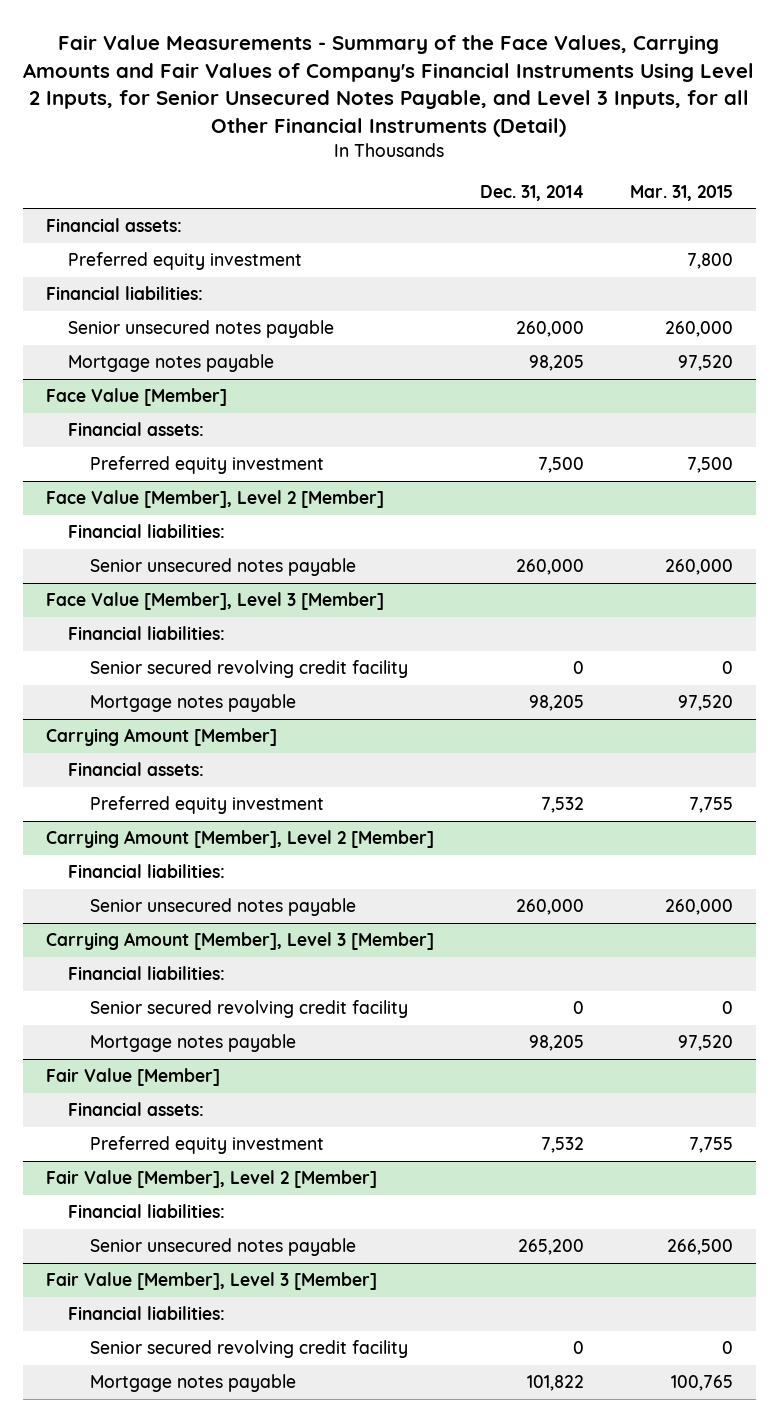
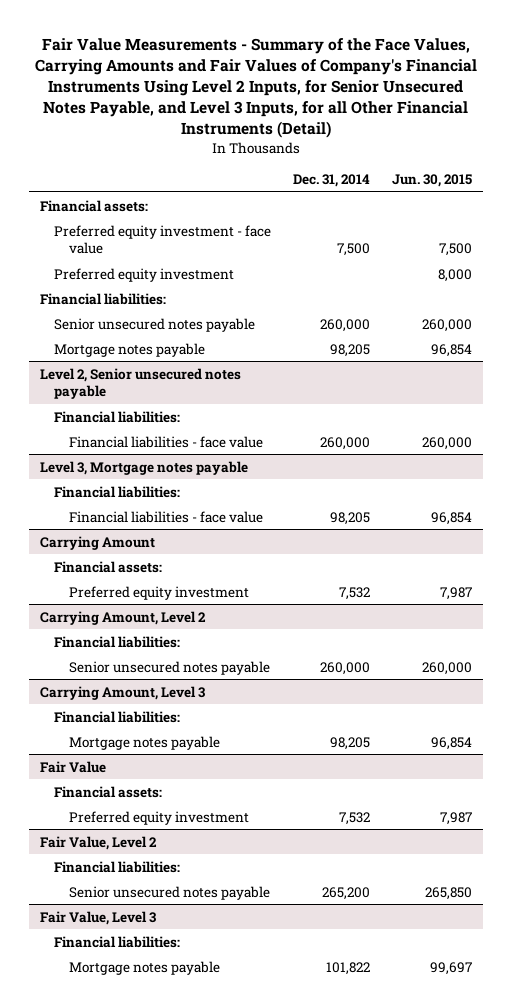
[629,184,733,201] Mar. 31, 2015 -> none
none -> [391,174,472,188] Jun. 30, 2015
none -> [54,224,272,255] Preferred equity investment - face value
[45,388,227,407] Face Value [Member] -> none
[67,422,204,437] Financial assets: -> none
[89,456,324,475] Preferred equity investment -> none
[45,490,384,509] Face Value [Member], Level 2 [Member] -> none
none -> [39,367,241,400] Level 2, Senior unsecured notes payable
[89,558,356,577] Senior unsecured notes payable -> none
[45,592,384,611] Face Value [Member], Level 3 [Member] -> none
none -> [68,435,263,448] Financial liabilities - face value
none -> [39,460,248,475] Level 3, Mortgage notes payable
[89,660,408,679] Senior secured revolving credit facility -> none
[89,694,296,713] Mortgage notes payable -> [68,510,263,523] Financial liabilities - face value
[45,728,277,747] Carrying Amount [Member] -> [39,535,155,550] Carrying Amount
[45,830,434,849] Carrying Amount [Member], Level 2 [Member] -> [39,610,206,625] Carrying Amount, Level 2
[45,932,434,951] Carrying Amount [Member], Level 3 [Member] -> [39,685,205,700] Carrying Amount, Level 3
[89,1000,408,1019] Senior secured revolving credit facility -> none
[45,1068,220,1087] Fair Value [Member] -> [39,760,106,773] Fair Value
[45,1170,377,1189] Fair Value [Member], Level 2 [Member] -> [39,835,157,850] Fair Value, Level 2
[45,1272,377,1291] Fair Value [Member], Level 3 [Member] -> [39,910,156,925] Fair Value, Level 3
[89,1340,408,1359] Senior secured revolving credit facility -> none

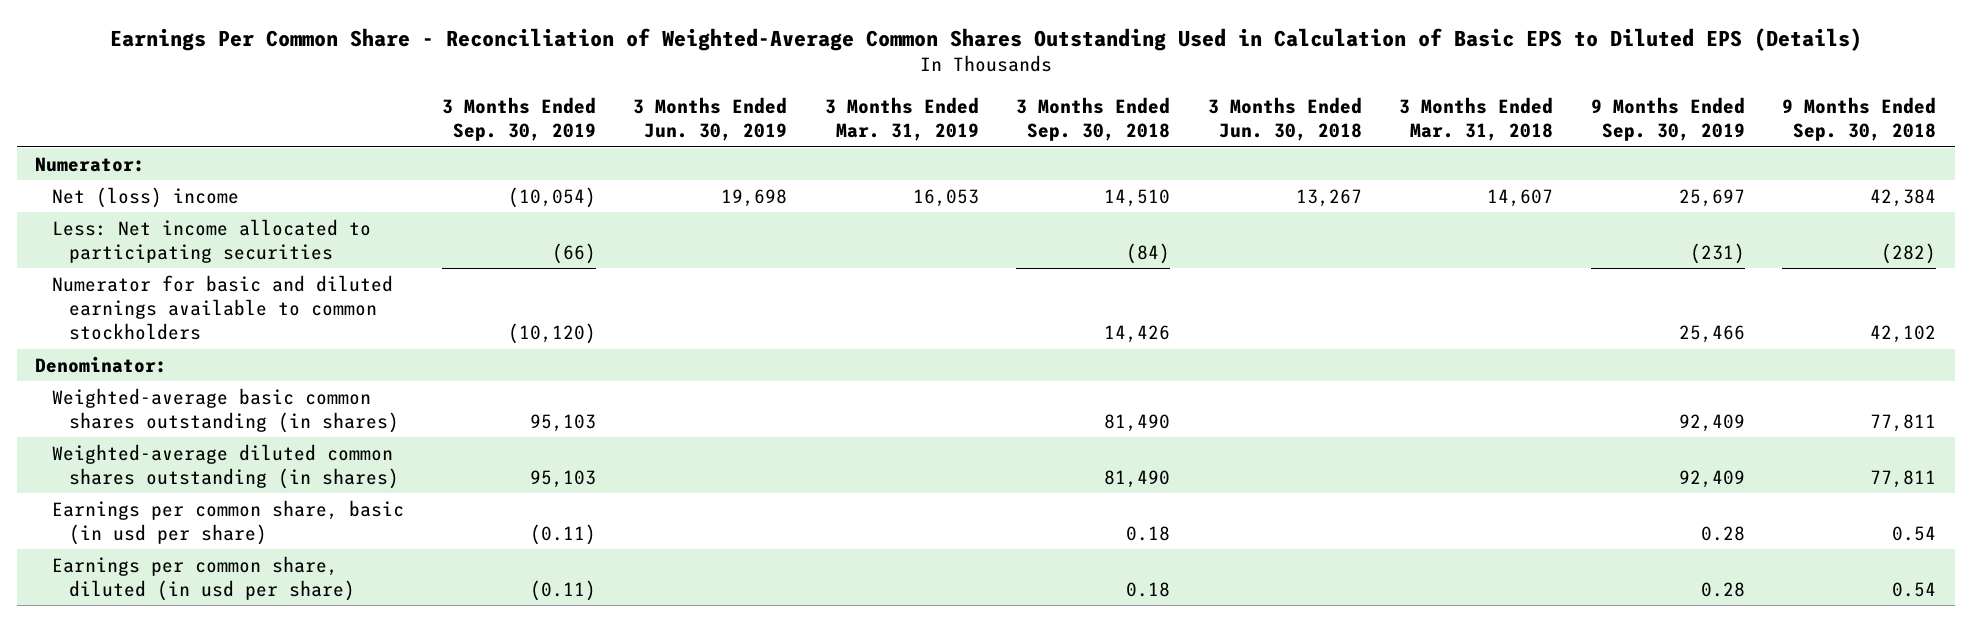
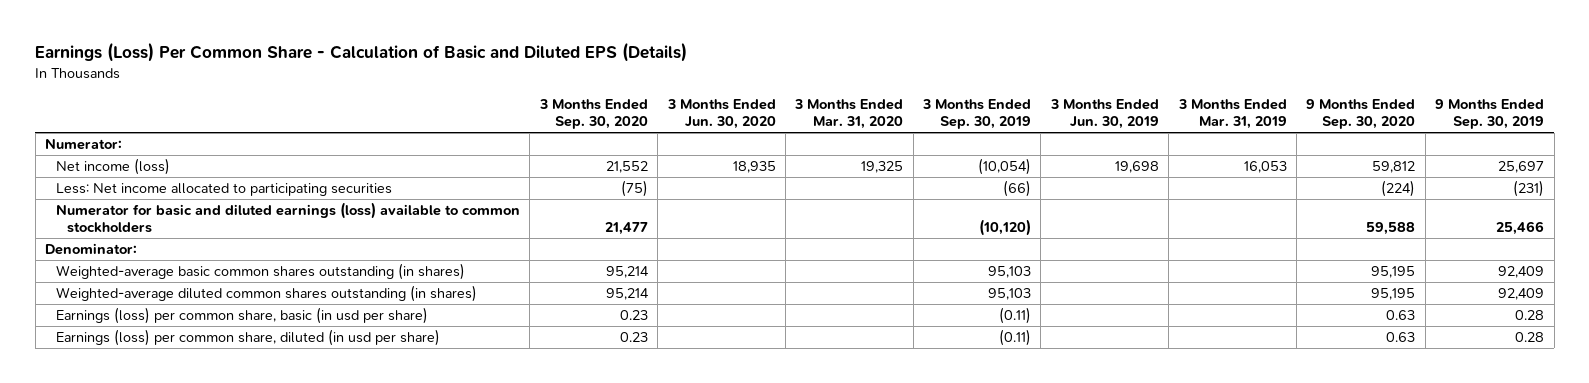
[109,27,1862,51] Earnings Per Common Share - Reconciliation of Weighted-Average Common Shares Outstanding Used in Calculation of Basic EPS to Diluted EPS (Details) -> [35,42,688,63] Earnings (Loss) Per Common Share - Calculation of Basic and Diluted EPS (Details)
[1016,96,1171,142] 3 Months Ended Sep. 30, 2018 -> none
[1207,96,1362,142] 3 Months Ended Jun. 30, 2018 -> none
[1399,96,1554,142] 3 Months Ended Mar. 31, 2018 -> none
[1782,96,1937,142] 9 Months Ended Sep. 30, 2018 -> none
none -> [538,98,648,129] 3 Months Ended Sep. 30, 2020
none -> [666,98,776,129] 3 Months Ended Jun. 30, 2020
none -> [794,98,904,129] 3 Months Ended Mar. 31, 2020
none -> [1306,98,1416,129] 9 Months Ended Sep. 30, 2020
[52,186,240,208] Net (loss) income -> [55,158,170,176] Net income (loss)
[52,274,394,341] Numerator for basic and diluted earnings available to common stockholders -> [55,202,520,234] Numerator for basic and diluted earnings (loss) available to common stockholders
[52,499,405,545] Earnings per common share, basic (in usd per share) -> [55,307,428,325] Earnings (loss) per common share, basic (in usd per share)
[52,555,356,601] Earnings per common share, diluted (in usd per share) -> [55,329,440,347] Earnings (loss) per common share, diluted (in usd per share)

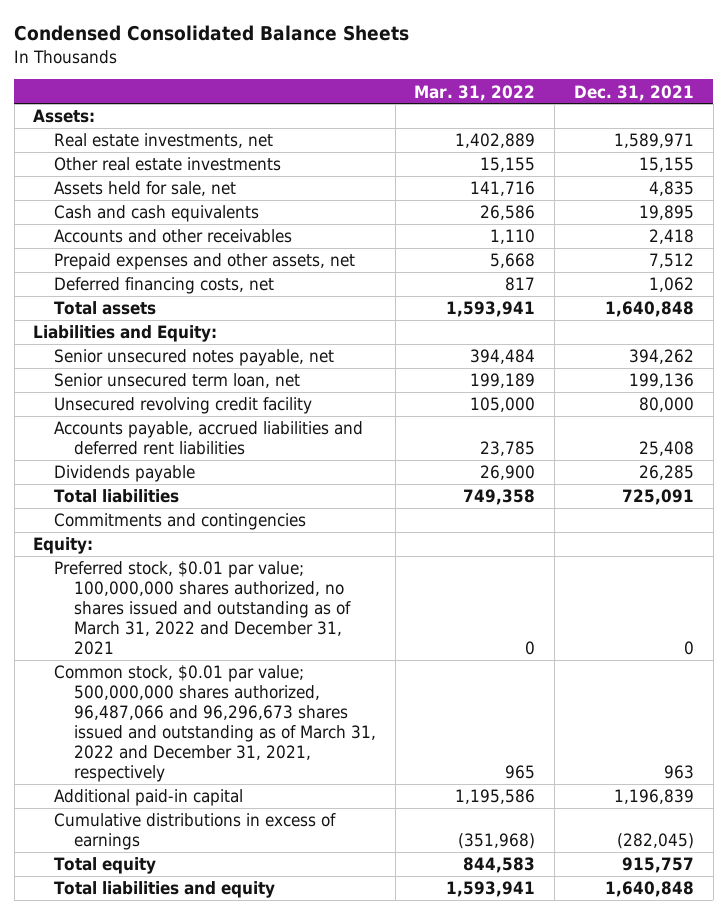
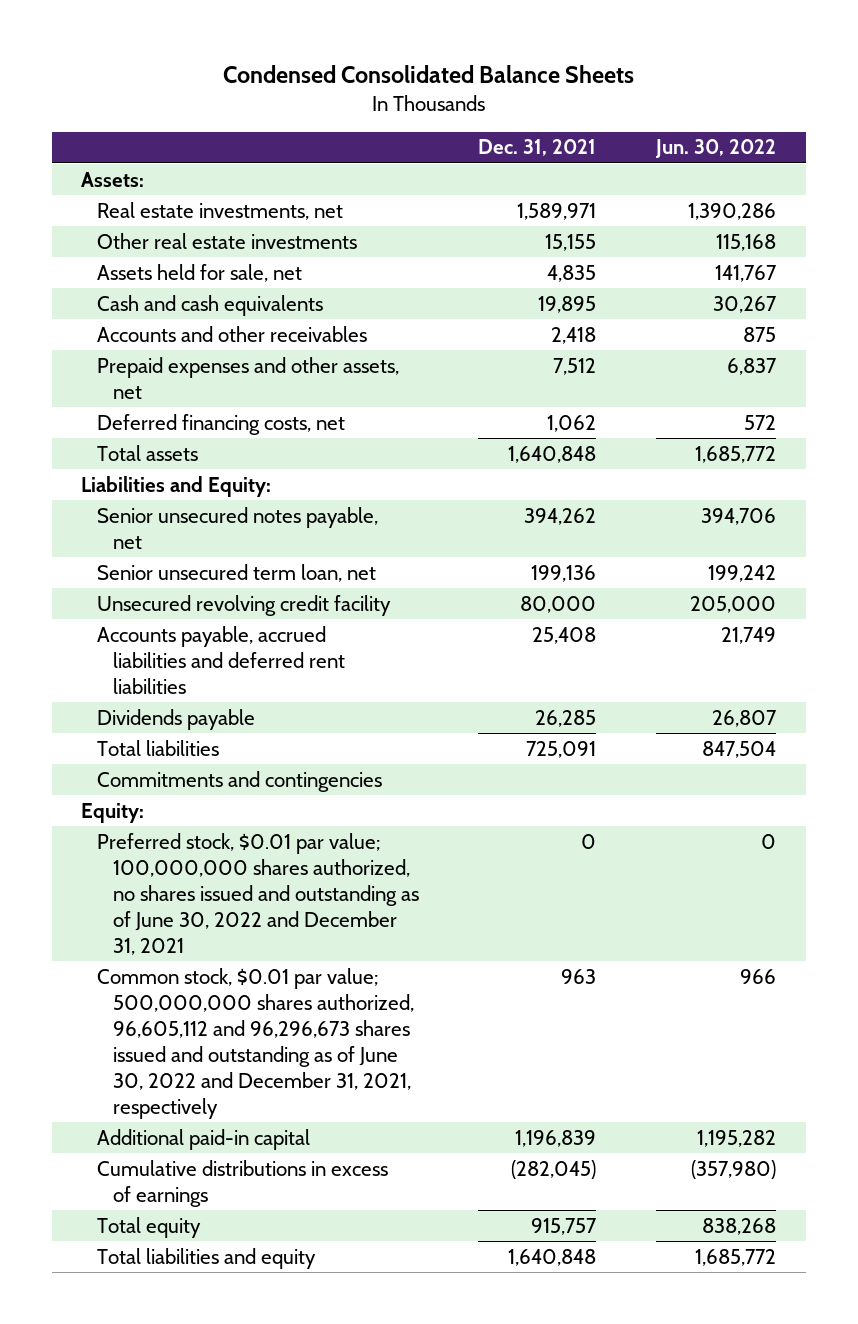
[414,84,536,101] Mar. 31, 2022 -> none
none -> [655,139,777,159] Jun. 30, 2022
[53,561,352,655] Preferred stock, $0.01 par value; 100,000,000 shares authorized, no shares issued and outstanding as of March 31, 2022 and December 31, 2021 -> [97,832,419,955] Preferred stock, $0.01 par value; 100,000,000 shares authorized, no shares issued and outstanding as of June 30, 2022 and December 31, 2021
[53,665,377,782] Common stock, $0.01 par value; 500,000,000 shares authorized, 96,487,066 and 96,296,673 shares issued and outstanding as of March 31, 2022 and December 31, 2021, respectively -> [97,967,414,1119] Common stock, $0.01 par value; 500,000,000 shares authorized, 96,605,112 and 96,296,673 shares issued and outstanding as of June 30, 2022 and December 31, 2021, respectively

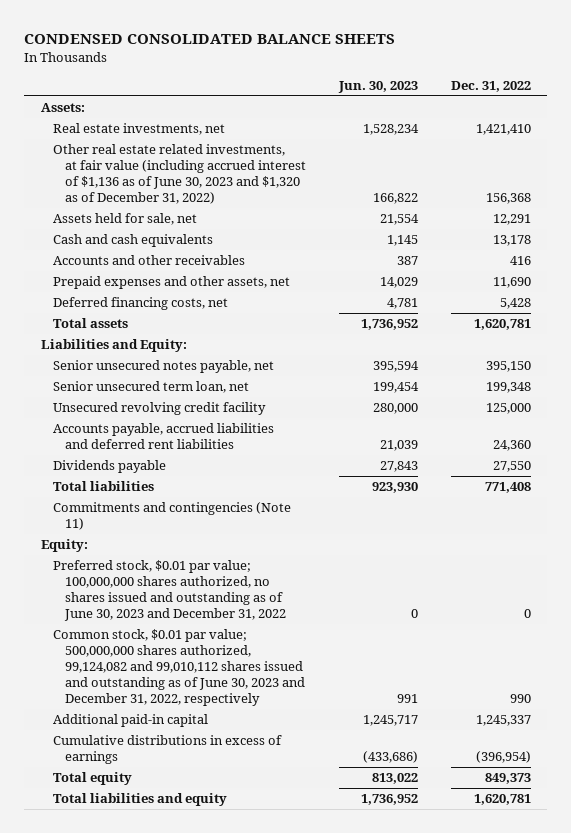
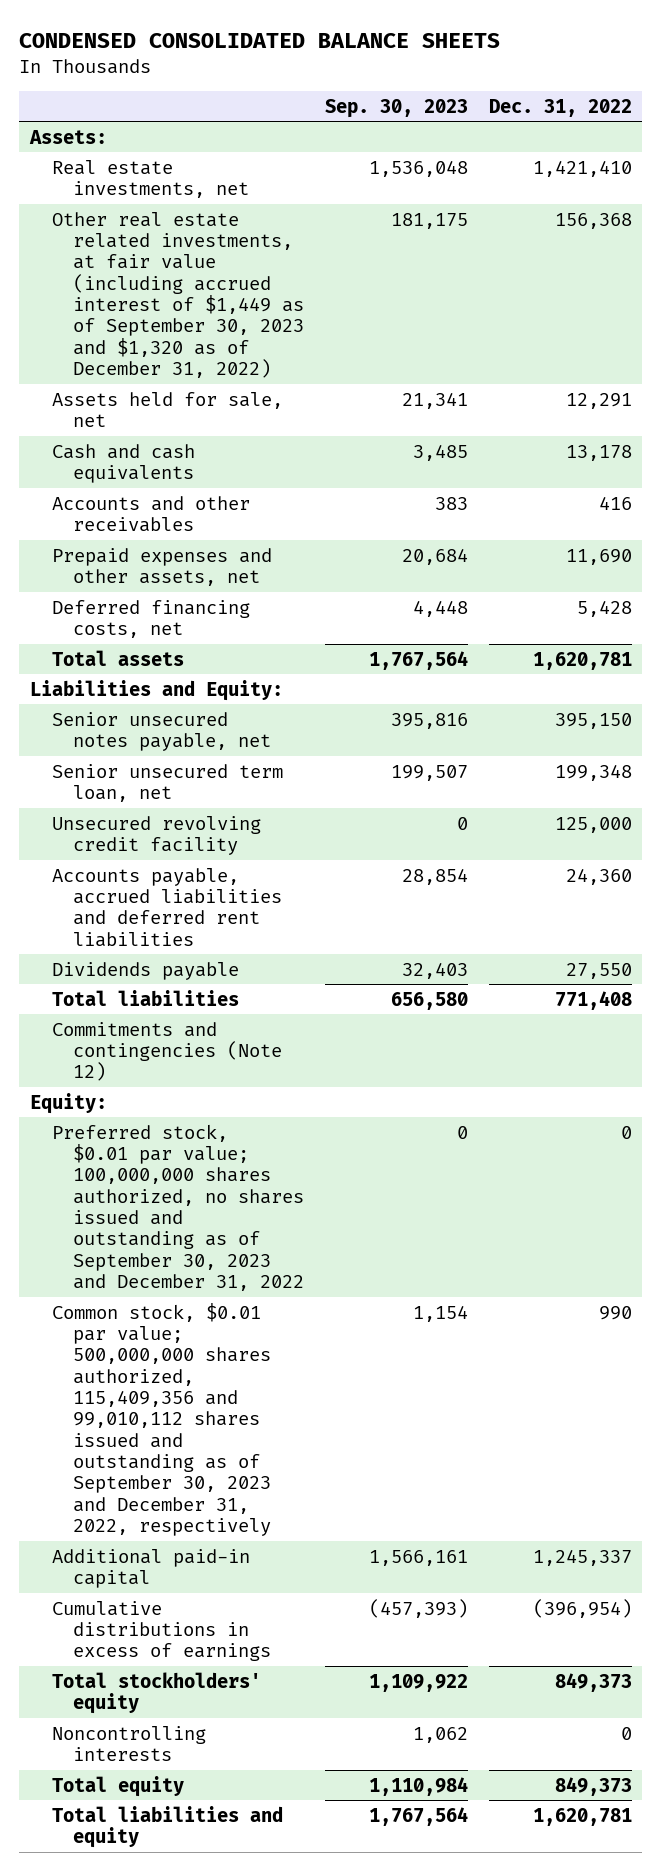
[337,80,418,93] Jun. 30, 2023 -> none
none -> [325,98,469,118] Sep. 30, 2023
[52,144,306,205] Other real estate related investments, at fair value (including accrued interest of $1,136 as of June 30, 2023 and $1,320 as of December 31, 2022) -> [51,211,305,378] Other real estate related investments, at fair value (including accrued interest of $1,449 as of September 30, 2023 and $1,320 as of December 31, 2022)
[52,502,291,531] Commitments and contingencies (Note 11) -> [51,1021,283,1082] Commitments and contingencies (Note 12)
[52,560,286,622] Preferred stock, $0.01 par value; 100,000,000 shares authorized, no shares issued and outstanding as of June 30, 2023 and December 31, 2022 -> [51,1123,305,1291] Preferred stock, $0.01 par value; 100,000,000 shares authorized, no shares issued and outstanding as of September 30, 2023 and December 31, 2022
[52,629,305,707] Common stock, $0.01 par value; 500,000,000 shares authorized, 99,124,082 and 99,010,112 shares issued and outstanding as of June 30, 2023 and December 31, 2022, respectively -> [51,1302,272,1536] Common stock, $0.01 par value; 500,000,000 shares authorized, 115,409,356 and 99,010,112 shares issued and outstanding as of September 30, 2023 and December 31, 2022, respectively
none -> [51,1671,261,1714] Total stockholders' equity
none -> [51,1725,206,1761] Noncontrolling interests

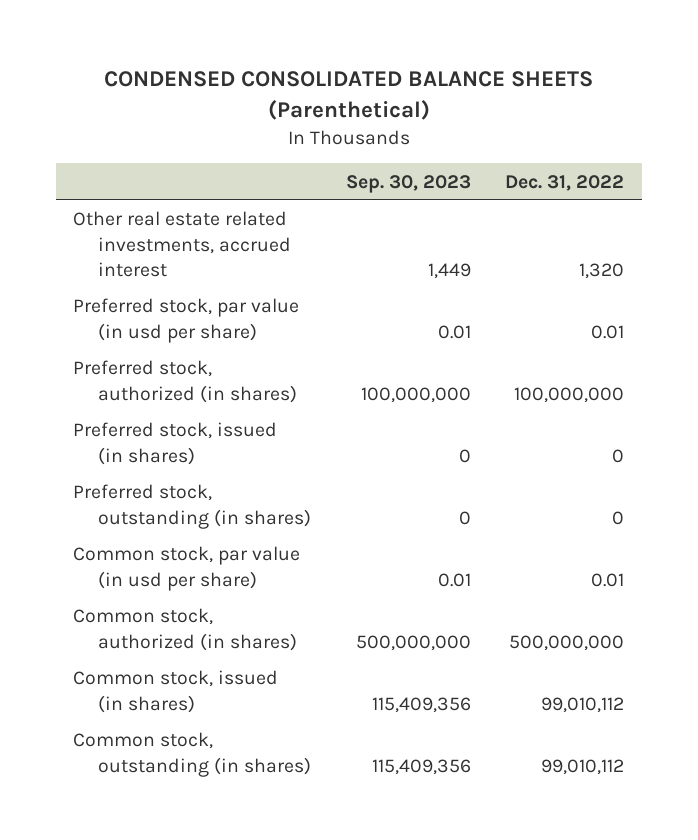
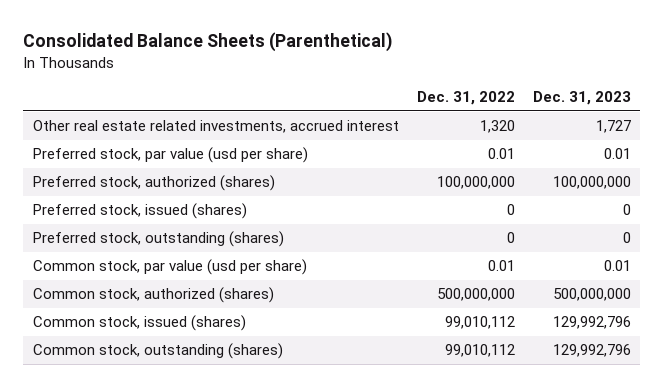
[103,71,593,120] CONDENSED CONSOLIDATED BALANCE SHEETS (Parenthetical) -> [23,32,393,53] Consolidated Balance Sheets (Parenthetical)
[345,174,471,193] Sep. 30, 2023 -> none
none -> [532,91,631,106] Dec. 31, 2023
[73,298,300,343] Preferred stock, par value (in usd per share) -> [32,147,308,164] Preferred stock, par value (usd per share)
[73,360,298,403] Preferred stock, authorized (in shares) -> [32,175,275,192] Preferred stock, authorized (shares)
[73,422,278,465] Preferred stock, issued (in shares) -> [32,203,247,220] Preferred stock, issued (shares)
[73,484,312,529] Preferred stock, outstanding (in shares) -> [32,231,284,248] Preferred stock, outstanding (shares)
[73,546,301,591] Common stock, par value (in usd per share) -> [32,259,307,276] Common stock, par value (usd per share)
[73,608,298,651] Common stock, authorized (in shares) -> [32,287,274,304] Common stock, authorized (shares)
[73,670,279,713] Common stock, issued (in shares) -> [32,315,246,332] Common stock, issued (shares)
[73,732,312,777] Common stock, outstanding (in shares) -> [32,343,283,360] Common stock, outstanding (shares)

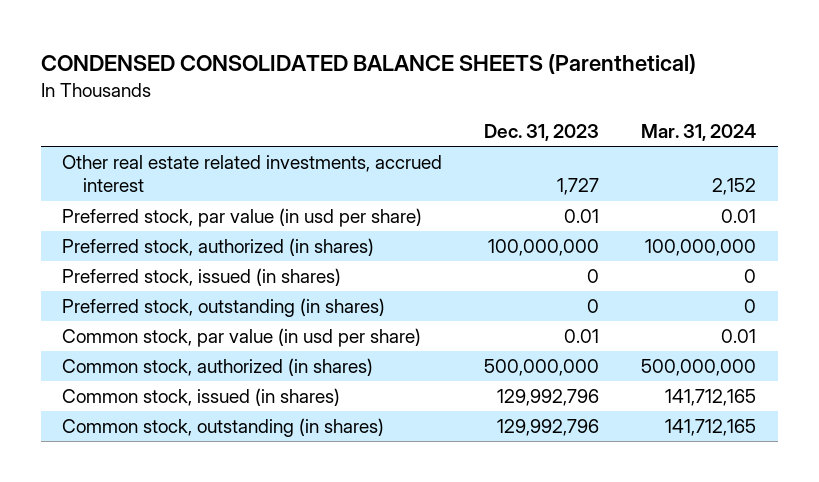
[23,32,393,53] Consolidated Balance Sheets (Parenthetical) -> [41,54,697,75] CONDENSED CONSOLIDATED BALANCE SHEETS (Parenthetical)
[416,91,515,106] Dec. 31, 2022 -> none
none -> [641,124,757,142] Mar. 31, 2024
[32,147,308,164] Preferred stock, par value (usd per share) -> [62,208,423,228] Preferred stock, par value (in usd per share)
[32,175,275,192] Preferred stock, authorized (shares) -> [62,238,375,257] Preferred stock, authorized (in shares)
[32,203,247,220] Preferred stock, issued (shares) -> [62,268,342,287] Preferred stock, issued (in shares)
[32,231,284,248] Preferred stock, outstanding (shares) -> [62,298,386,318] Preferred stock, outstanding (in shares)
[32,259,307,276] Common stock, par value (usd per share) -> [62,328,422,348] Common stock, par value (in usd per share)
[32,287,274,304] Common stock, authorized (shares) -> [62,358,374,377] Common stock, authorized (in shares)
[32,315,246,332] Common stock, issued (shares) -> [62,388,341,407] Common stock, issued (in shares)
[32,343,283,360] Common stock, outstanding (shares) -> [62,418,385,438] Common stock, outstanding (in shares)

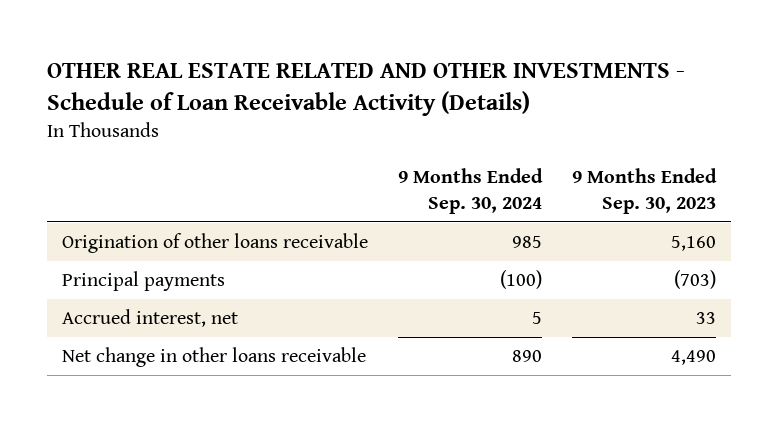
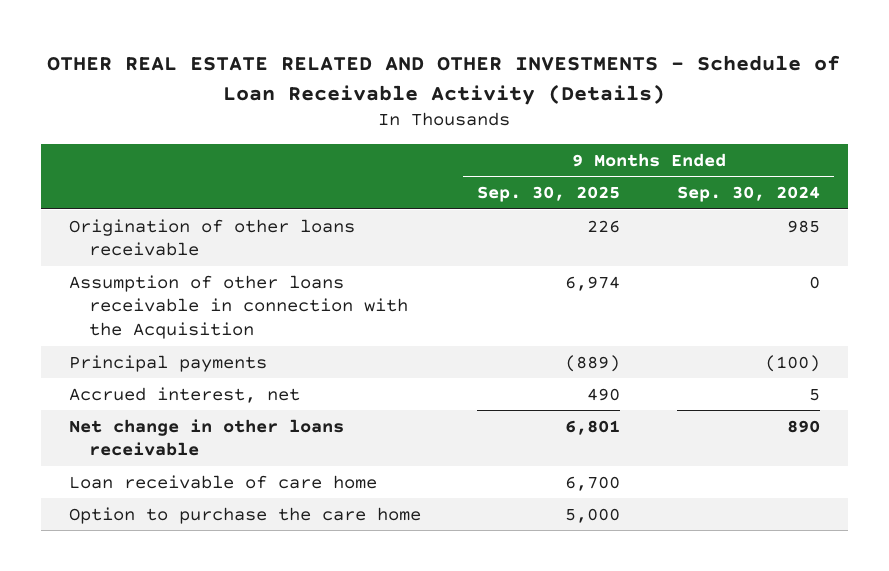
[571,167,717,214] 9 Months Ended Sep. 30, 2023 -> none
none -> [477,186,621,203] Sep. 30, 2025
none -> [68,274,408,340] Assumption of other loans receivable in connection with the Acquisition
none -> [68,474,377,489] Loan receivable of care home
none -> [68,506,421,524] Option to purchase the care home

